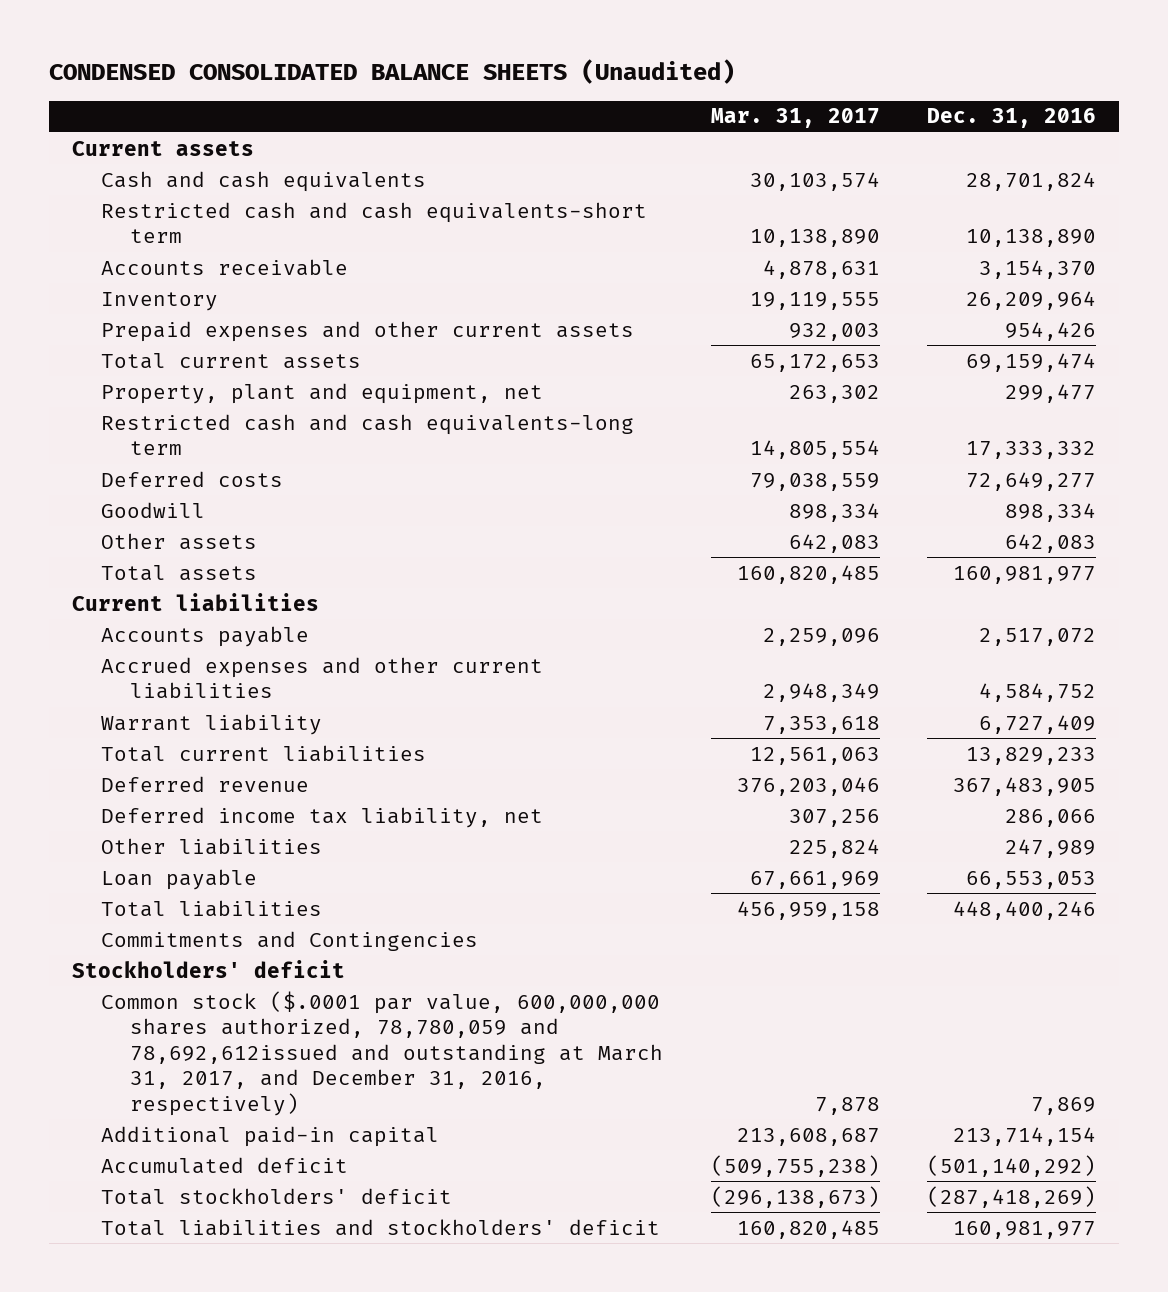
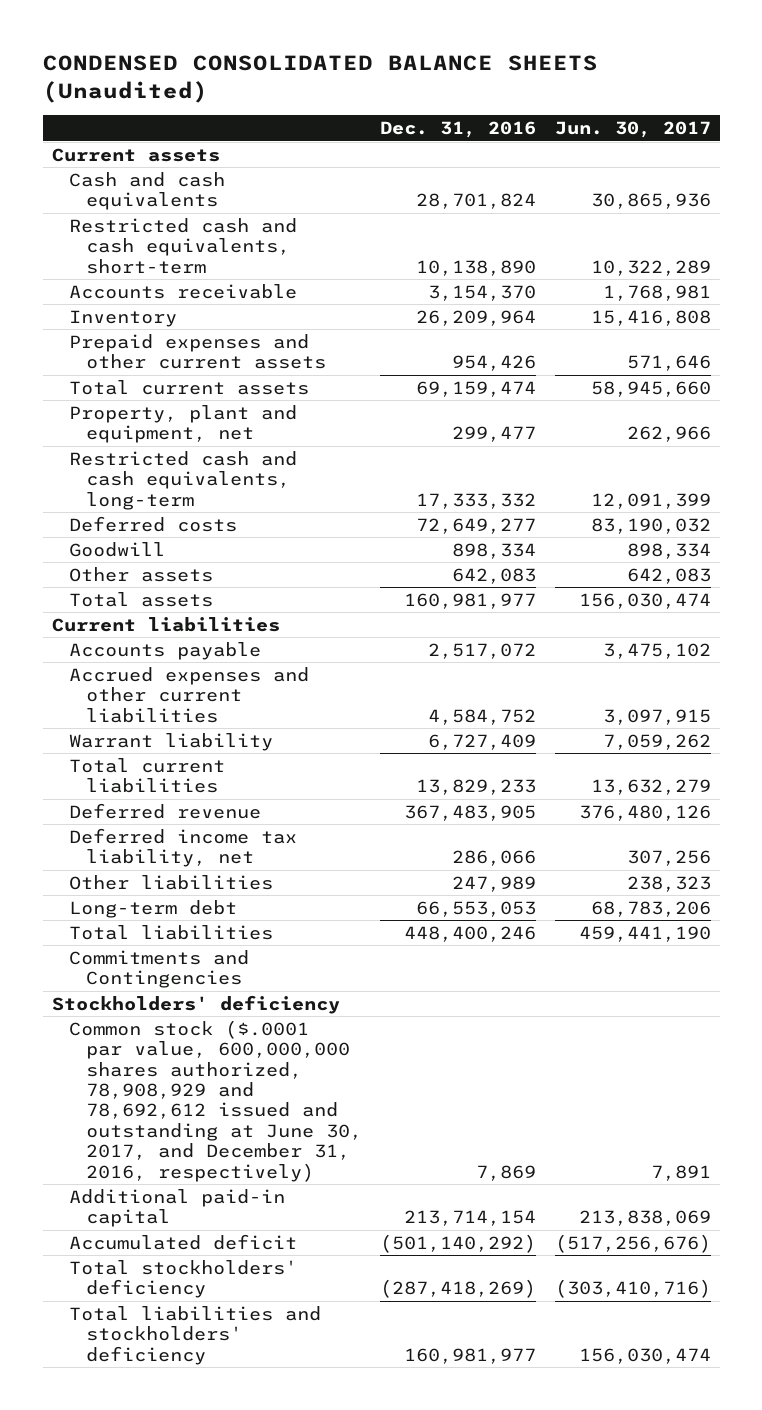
[710,108,880,129] Mar. 31, 2017 -> none
none -> [554,121,711,139] Jun. 30, 2017
[101,201,648,244] Restricted cash and cash equivalents-short term -> [68,217,297,274] Restricted cash and cash equivalents, short-term
[101,413,635,456] Restricted cash and cash equivalents-long term -> [68,450,297,510] Restricted cash and cash equivalents, long-term
[101,868,258,890] Loan payable -> [68,899,237,918] Long-term debt
[72,959,346,978] Stockholders' deficit -> [51,994,340,1014] Stockholders' deficiency
[101,990,664,1116] Common stock ($.0001 par value, 600,000,000 shares authorized, 78,780,059 and 78,692,612issued and outstanding at March 31, 2017, and December 31, 2016, respectively) -> [68,1019,363,1182] Common stock ($.0001 par value, 600,000,000 shares authorized, 78,908,929 and 78,692,612 issued and outstanding at June 30, 2017, and December 31, 2016, respectively)
[101,1187,453,1205] Total stockholders' deficit -> [68,1259,297,1299] Total stockholders' deficiency
[101,1218,661,1236] Total liabilities and stockholders' deficit -> [68,1305,321,1365] Total liabilities and stockholders' deficiency

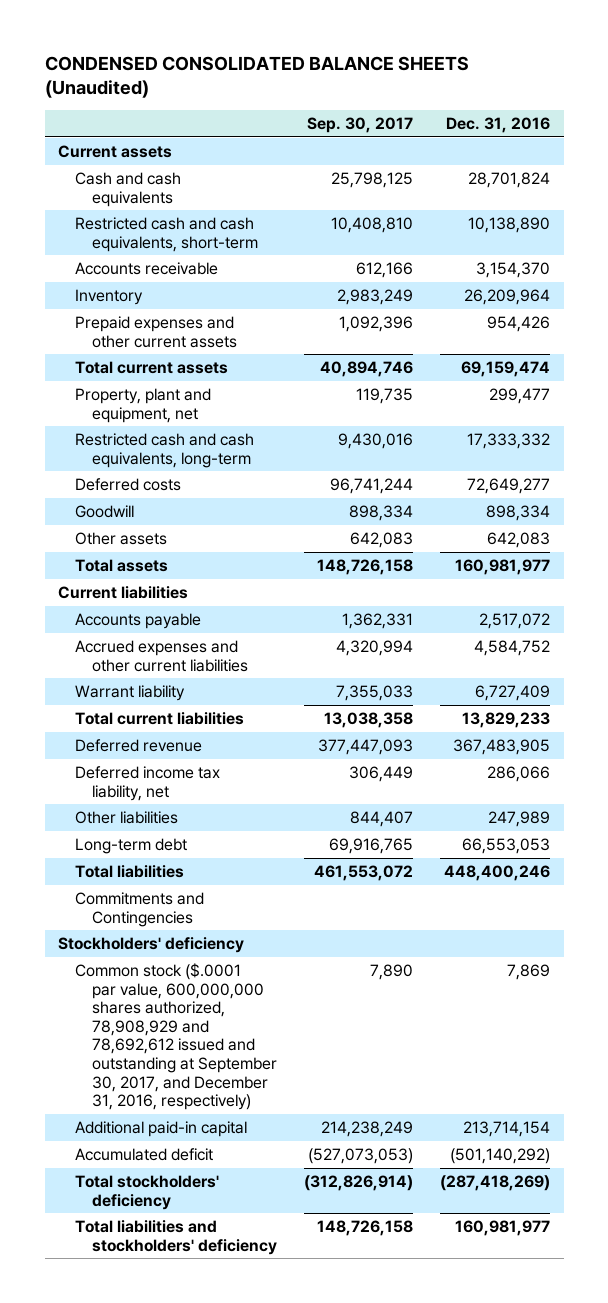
[554,121,711,139] Jun. 30, 2017 -> none
none -> [306,117,413,134] Sep. 30, 2017
[68,1019,363,1182] Common stock ($.0001 par value, 600,000,000 shares authorized, 78,908,929 and 78,692,612 issued and outstanding at June 30, 2017, and December 31, 2016, respectively) -> [74,963,277,1111] Common stock ($.0001 par value, 600,000,000 shares authorized, 78,908,929 and 78,692,612 issued and outstanding at September 30, 2017, and December 31, 2016, respectively)

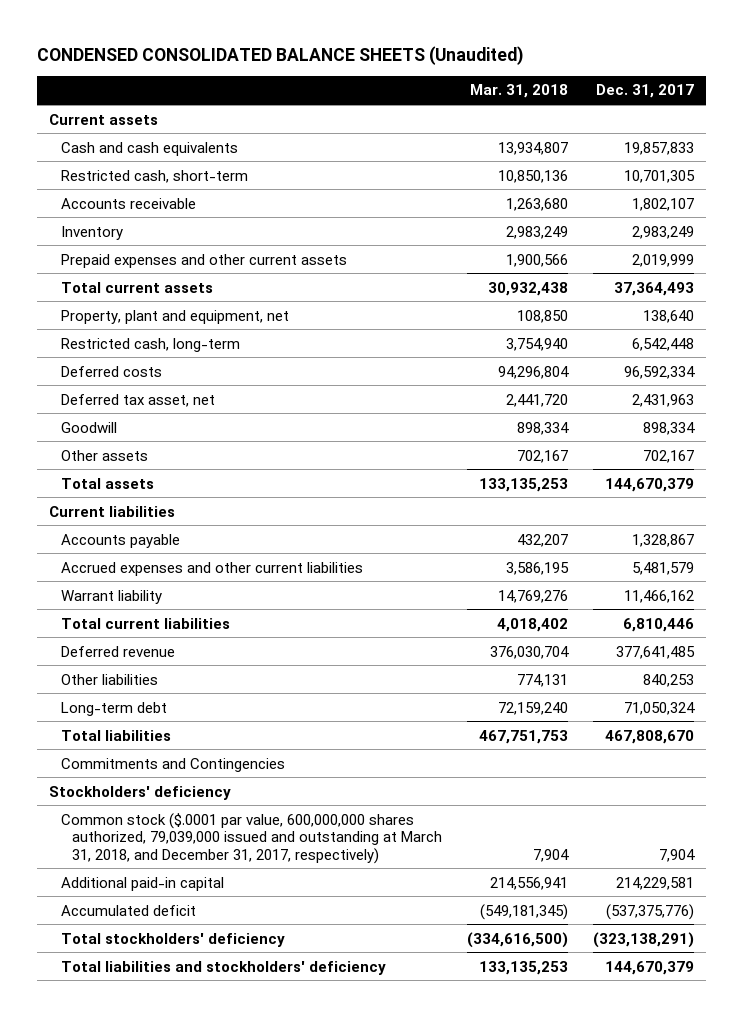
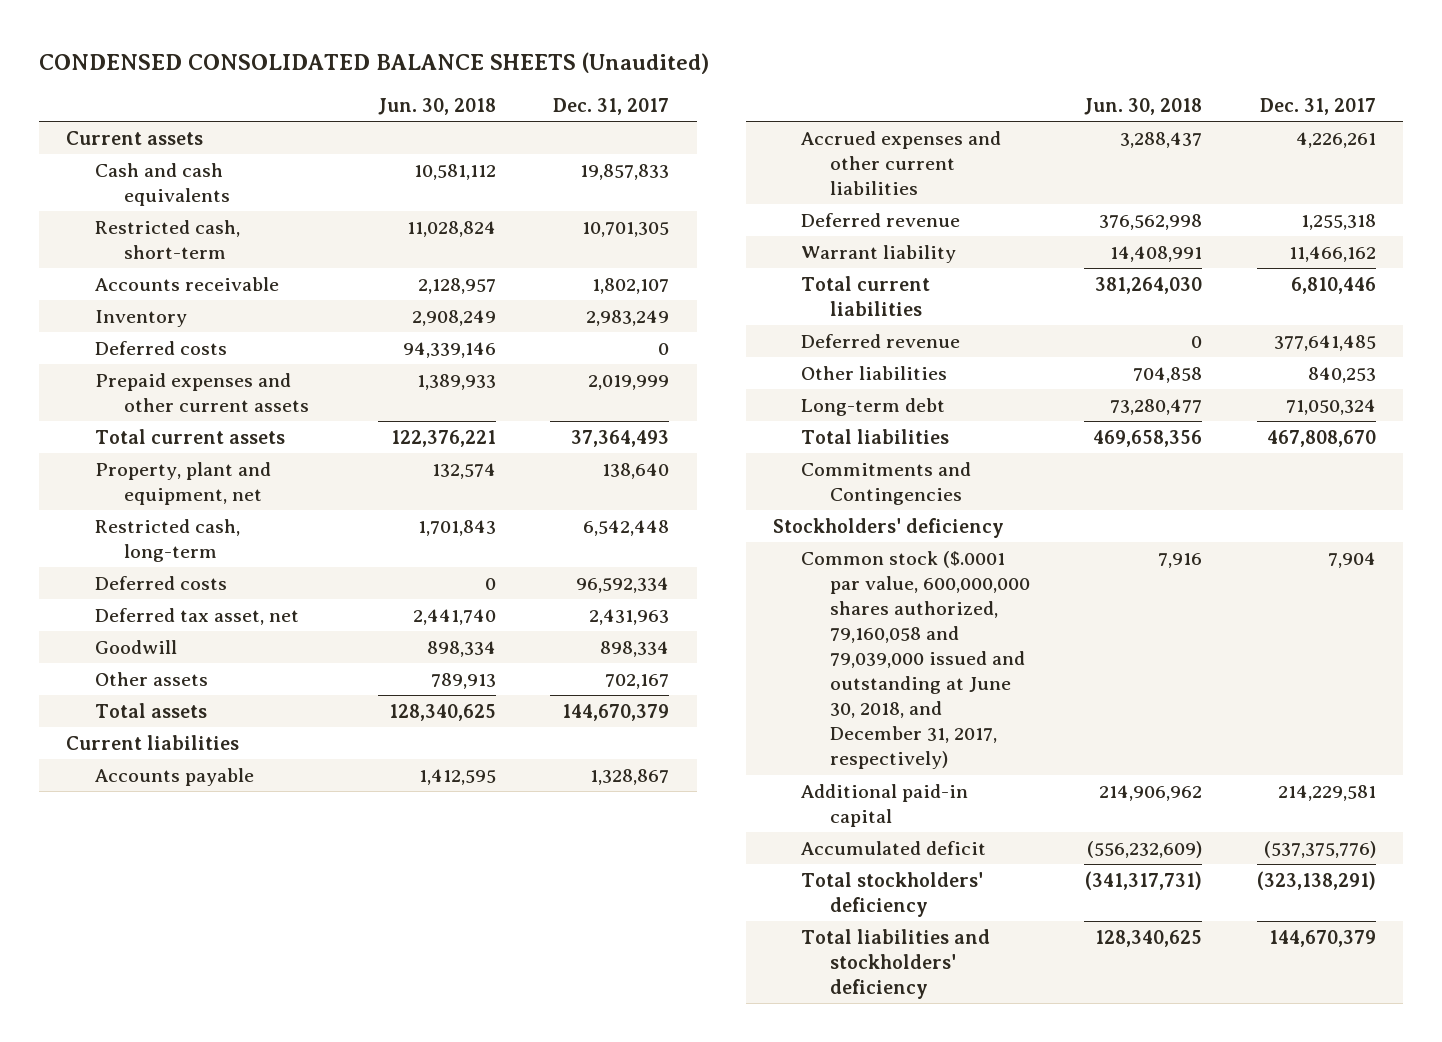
[470,84,569,99] Mar. 31, 2018 -> none
none -> [378,98,497,116] Jun. 30, 2018
none -> [95,340,228,355] Deferred costs
[631,561,694,575] 5,481,579 -> [1295,131,1376,148] 4,226,261
none -> [801,212,961,227] Deferred revenue
[60,812,443,864] Common stock ($.0001 par value, 600,000,000 shares authorized, 79,039,000 issued and outstanding at March 31, 2018, and December 31, 2017, respectively) -> [801,550,1031,770] Common stock ($.0001 par value, 600,000,000 shares authorized, 79,160,058 and 79,039,000 issued and outstanding at June 30, 2018, and December 31, 2017, respectively)

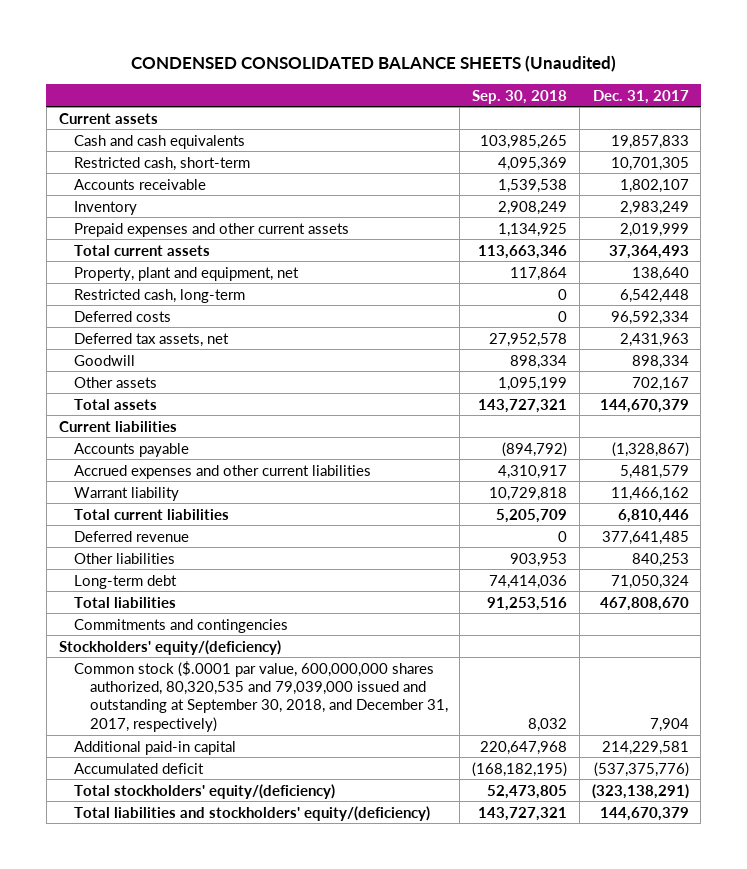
[378,98,497,116] Jun. 30, 2018 -> none
none -> [472,89,568,104] Sep. 30, 2018
[95,340,228,355] Deferred costs -> none
[95,607,300,625] Deferred tax asset, net -> [74,332,230,347] Deferred tax assets, net
[801,212,961,227] Deferred revenue -> none
[590,768,670,785] 1,328,867 -> [611,441,689,457] (1,328,867)
[1295,131,1376,148] 4,226,261 -> [619,464,689,479] 5,481,579
[801,461,972,505] Commitments and Contingencies -> [74,618,289,633] Commitments and contingencies
[772,517,1004,538] Stockholders' deficiency -> [58,639,281,655] Stockholders' equity/(deficiency)
[801,550,1031,770] Common stock ($.0001 par value, 600,000,000 shares authorized, 79,160,058 and 79,039,000 issued and outstanding at June 30, 2018, and December 31, 2017, respectively) -> [74,660,448,732] Common stock ($.0001 par value, 600,000,000 shares authorized, 80,320,535 and 79,039,000 issued and outstanding at September 30, 2018, and December 31, 2017, respectively)
[801,871,984,917] Total stockholders' deficiency -> [74,783,336,799] Total stockholders' equity/(deficiency)
[801,928,991,999] Total liabilities and stockholders' deficiency -> [74,805,431,821] Total liabilities and stockholders' equity/(deficiency)

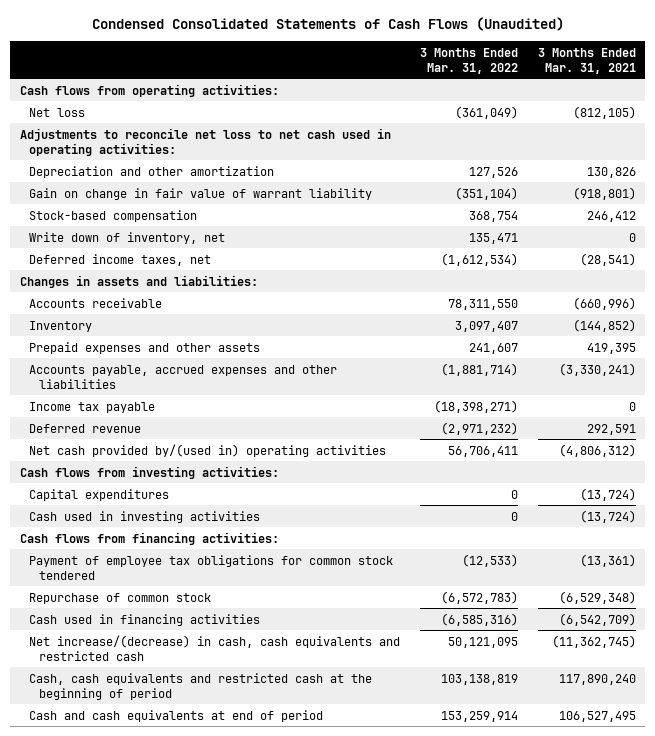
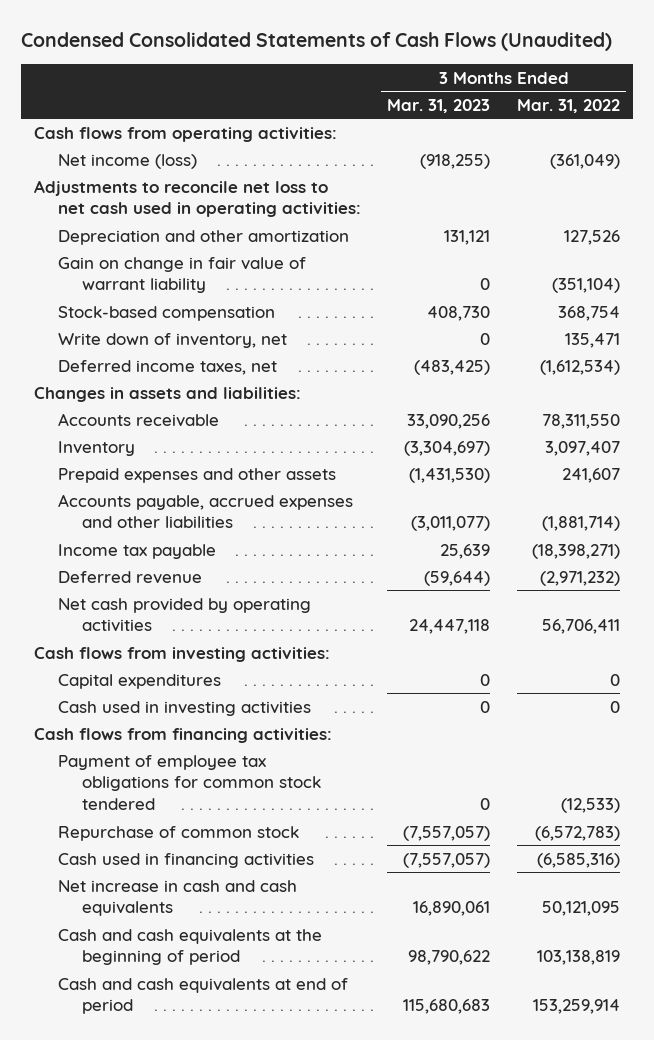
[537,47,636,74] 3 Months Ended Mar. 31, 2021 -> none
none -> [387,98,491,113] Mar. 31, 2023
[29,107,86,117] Net loss -> [58,153,198,169] Net income (loss)
[29,443,387,457] Net cash provided by/(used in) operating activities -> [58,597,312,633] Net cash provided by operating activities
[29,634,401,661] Net increase/(decrease) in cash, cash equivalents and restricted cash -> [58,879,298,917] Net increase in cash and cash equivalents
[29,672,373,700] Cash, cash equivalents and restricted cash at the beginning of period -> [58,928,323,966] Cash and cash equivalents at the beginning of period

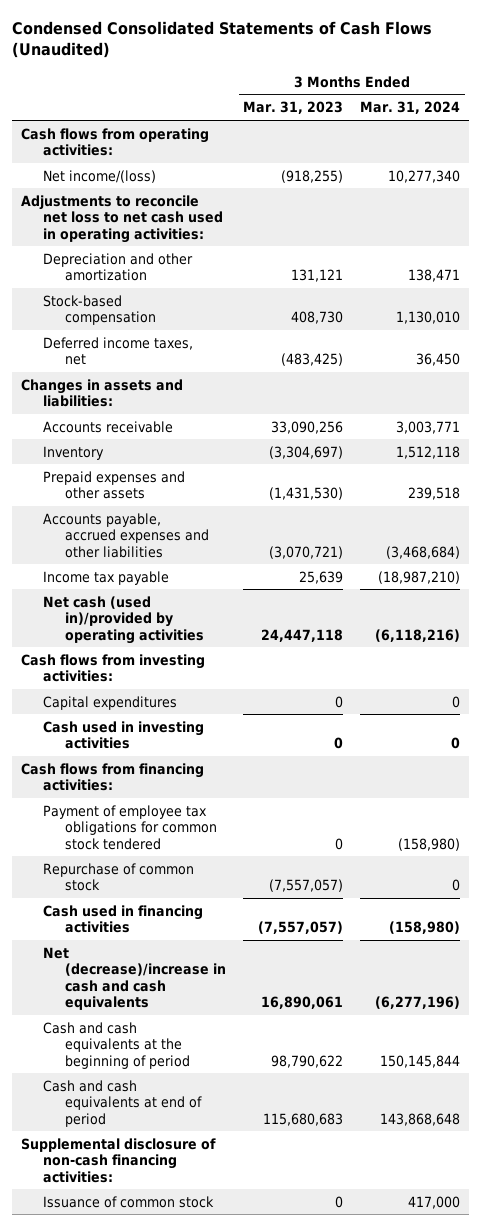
[516,98,620,113] Mar. 31, 2022 -> none
none -> [360,101,461,115] Mar. 31, 2024
[58,153,198,169] Net income (loss) -> [42,169,156,183] Net income/(loss)
[58,256,307,294] Gain on change in fair value of warrant liability -> none
[58,332,288,348] Write down of inventory, net -> none
[411,516,491,532] (3,011,077) -> [268,545,343,559] (3,070,721)
[58,570,203,584] Deferred revenue -> none
[58,597,312,633] Net cash provided by operating activities -> [42,595,204,644] Net cash (used in)/provided by operating activities
[58,879,298,917] Net increase in cash and cash equivalents -> [42,946,226,1011] Net (decrease)/increase in cash and cash equivalents
none -> [20,1137,216,1183] Supplemental disclosure of non-cash financing activities:
none -> [42,1195,214,1208] Issuance of common stock

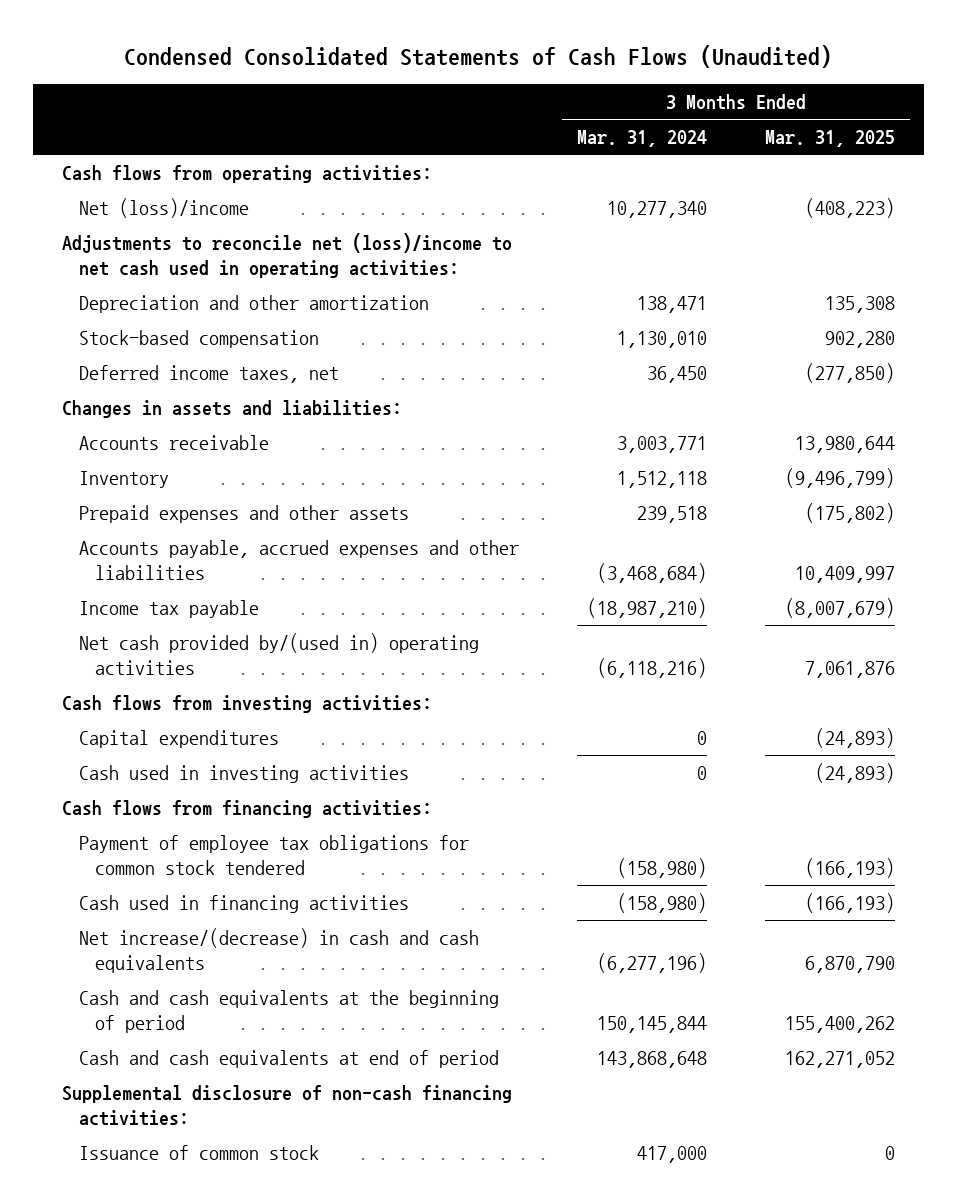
[242,101,343,115] Mar. 31, 2023 -> none
none -> [765,130,896,148] Mar. 31, 2025
[42,169,156,183] Net income/(loss) -> [78,197,249,218] Net (loss)/income
[20,194,223,243] Adjustments to reconcile net loss to net cash used in operating activities: -> [61,232,512,279] Adjustments to reconcile net (loss)/income to net cash used in operating activities:
[42,595,204,644] Net cash (used in)/provided by operating activities -> [78,632,479,676] Net cash provided by/(used in) operating activities
[42,862,194,892] Repurchase of common stock -> none
[42,946,226,1011] Net (decrease)/increase in cash and cash equivalents -> [78,927,479,974] Net increase/(decrease) in cash and cash equivalents

